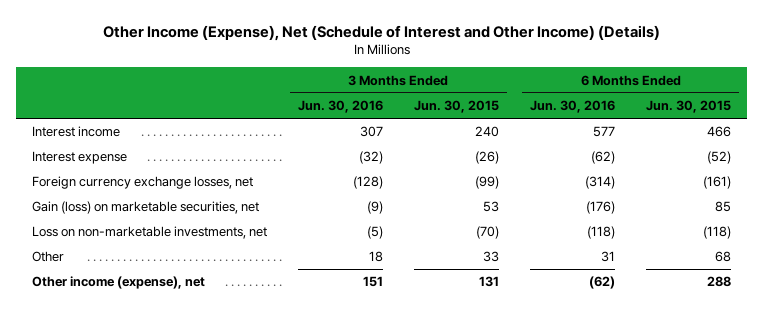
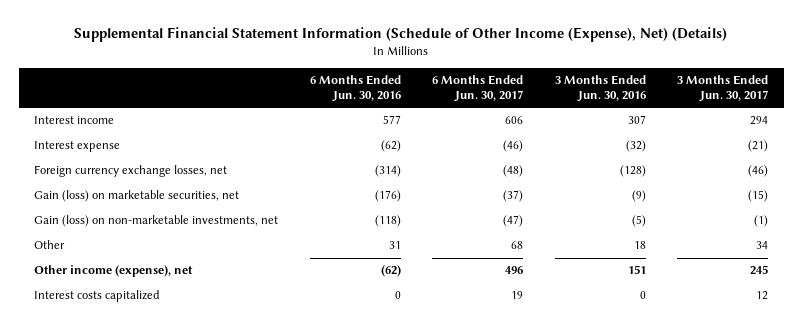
[102,24,660,41] Other Income (Expense), Net (Schedule of Interest and Other Income) (Details) -> [74,27,728,43] Supplemental Financial Statement Information (Schedule of Other Income (Expense), Net) (Details)
[414,100,500,114] Jun. 30, 2015 -> none
[646,100,732,114] Jun. 30, 2015 -> none
none -> [432,75,524,103] 6 Months Ended Jun. 30, 2017
none -> [676,75,768,103] 3 Months Ended Jun. 30, 2017
[31,226,267,240] Loss on non-marketable investments, net -> [34,215,279,228] Gain (loss) on non-marketable investments, net
none -> [34,290,161,303] Interest costs capitalized

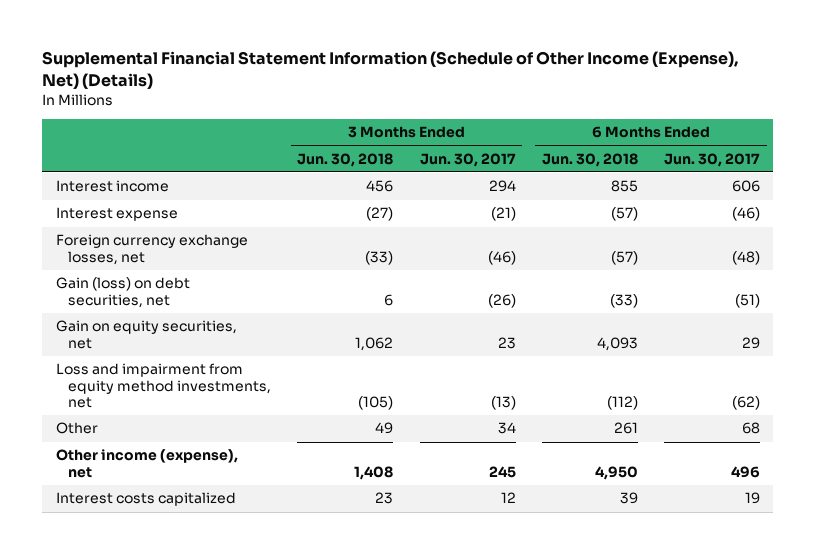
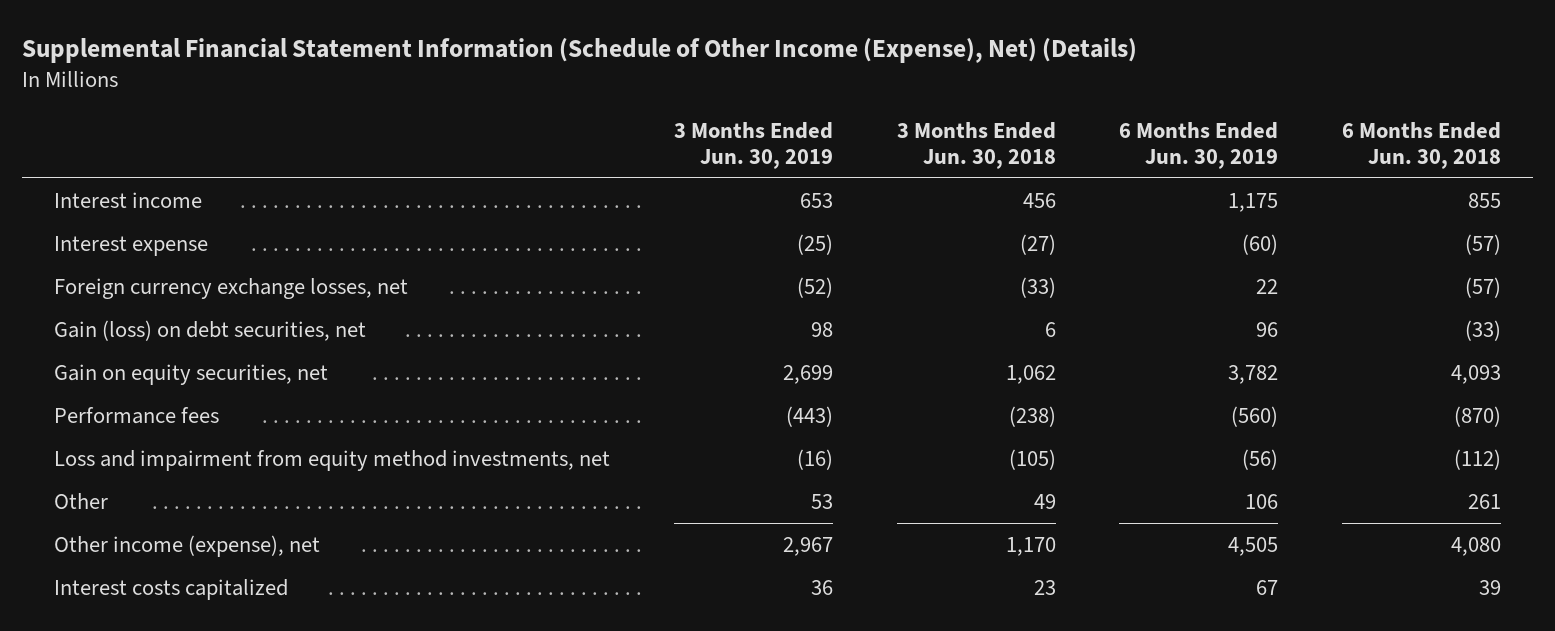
[419,152,516,167] Jun. 30, 2017 -> none
[664,152,761,167] Jun. 30, 2017 -> none
none -> [673,121,833,169] 3 Months Ended Jun. 30, 2019
none -> [1119,121,1279,169] 6 Months Ended Jun. 30, 2019
none -> [54,406,220,424] Performance fees
[354,465,394,480] 1,408 -> [1005,536,1056,556] 1,170
[594,465,638,480] 4,950 -> [1451,536,1502,556] 4,080

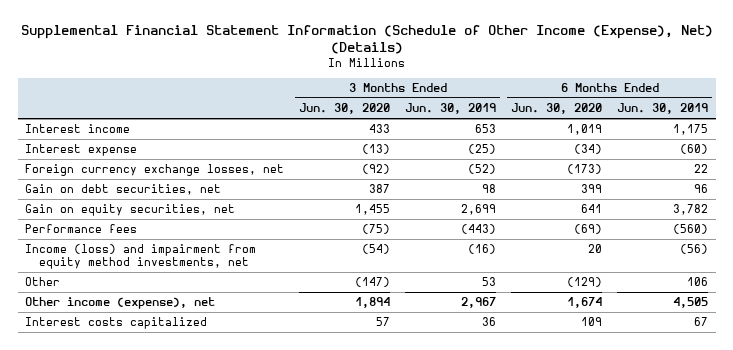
[896,121,1056,169] 3 Months Ended Jun. 30, 2018 -> none
[1342,121,1502,169] 6 Months Ended Jun. 30, 2018 -> none
none -> [299,103,391,115] Jun. 30, 2020
none -> [511,103,603,115] Jun. 30, 2020
[54,319,367,341] Gain (loss) on debt securities, net -> [25,184,222,196] Gain on debt securities, net
[54,449,611,471] Loss and impairment from equity method investments, net -> [25,244,257,270] Income (loss) and impairment from equity method investments, net

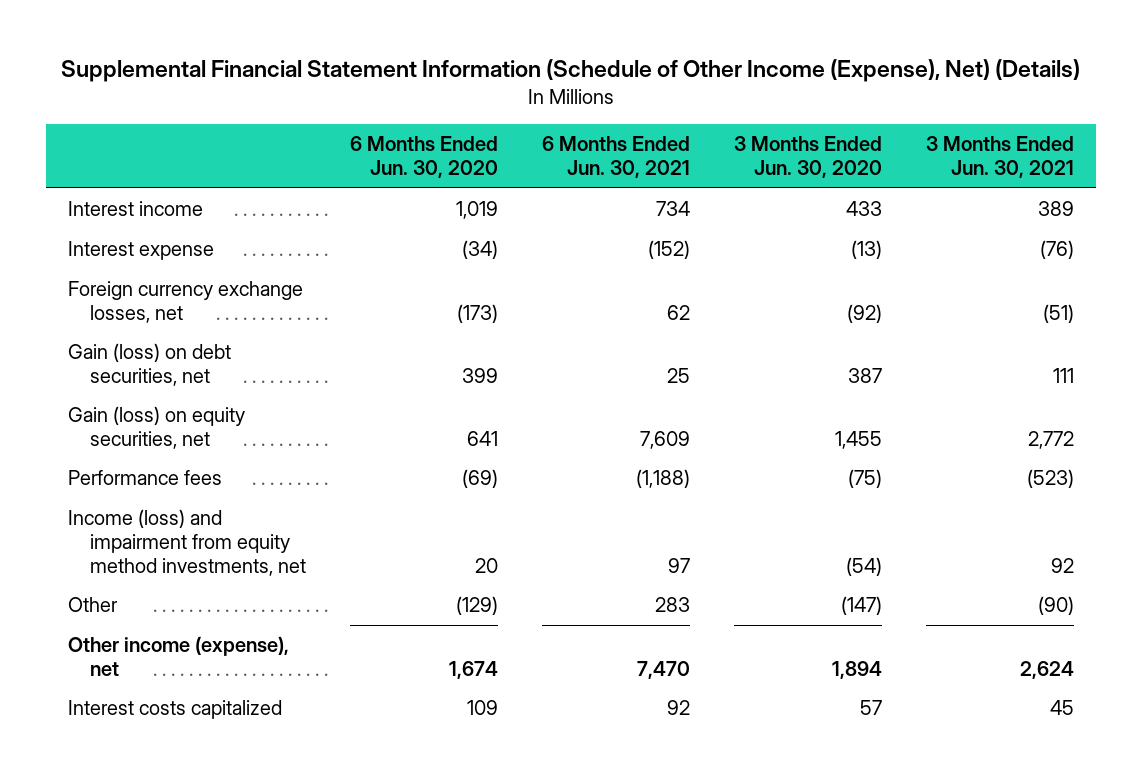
[405,103,497,115] Jun. 30, 2019 -> none
[617,103,709,115] Jun. 30, 2019 -> none
none -> [542,136,691,179] 6 Months Ended Jun. 30, 2021
none -> [926,136,1075,179] 3 Months Ended Jun. 30, 2021
[25,184,222,196] Gain on debt securities, net -> [67,343,231,386] Gain (loss) on debt securities, net
[25,204,236,217] Gain on equity securities, net -> [67,406,245,449] Gain (loss) on equity securities, net

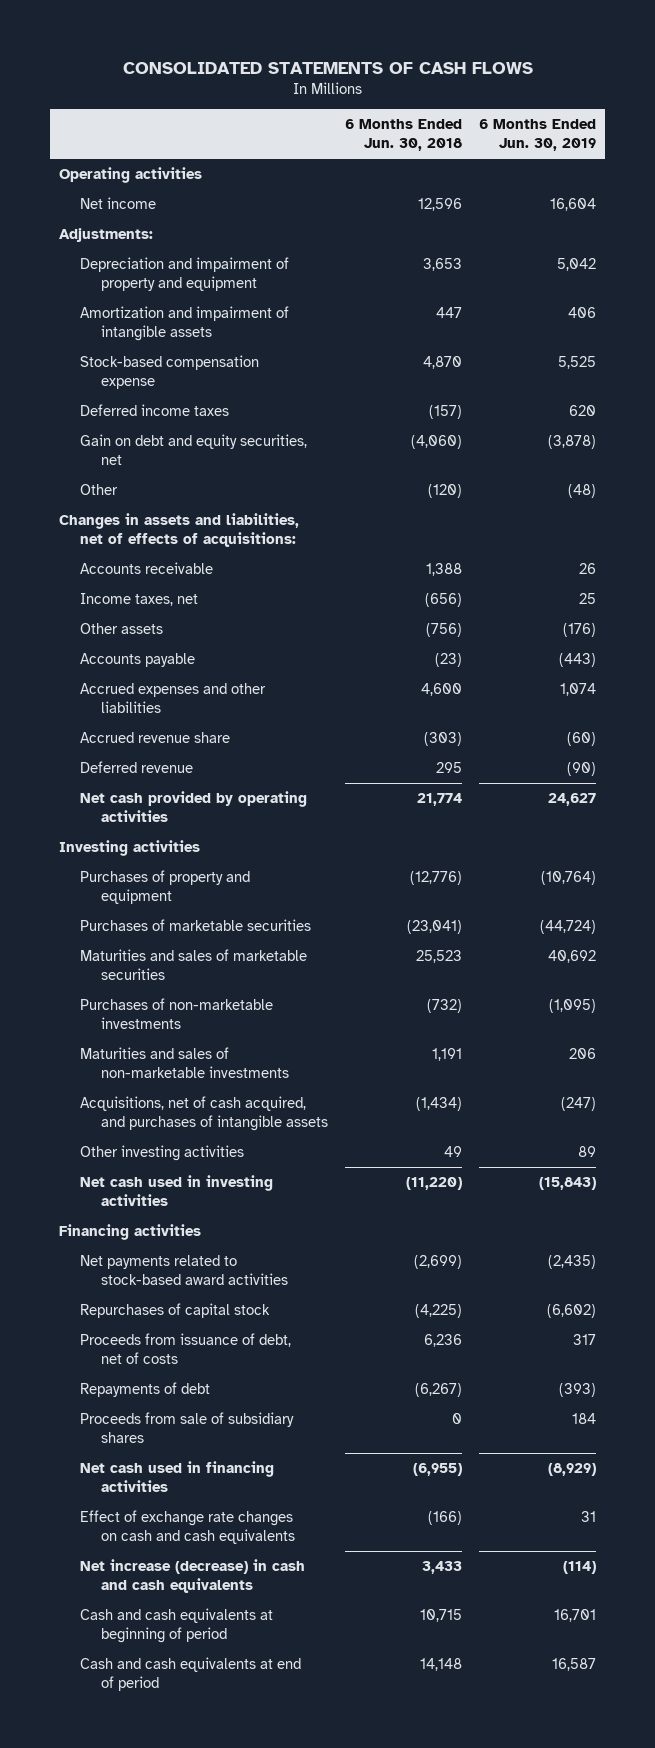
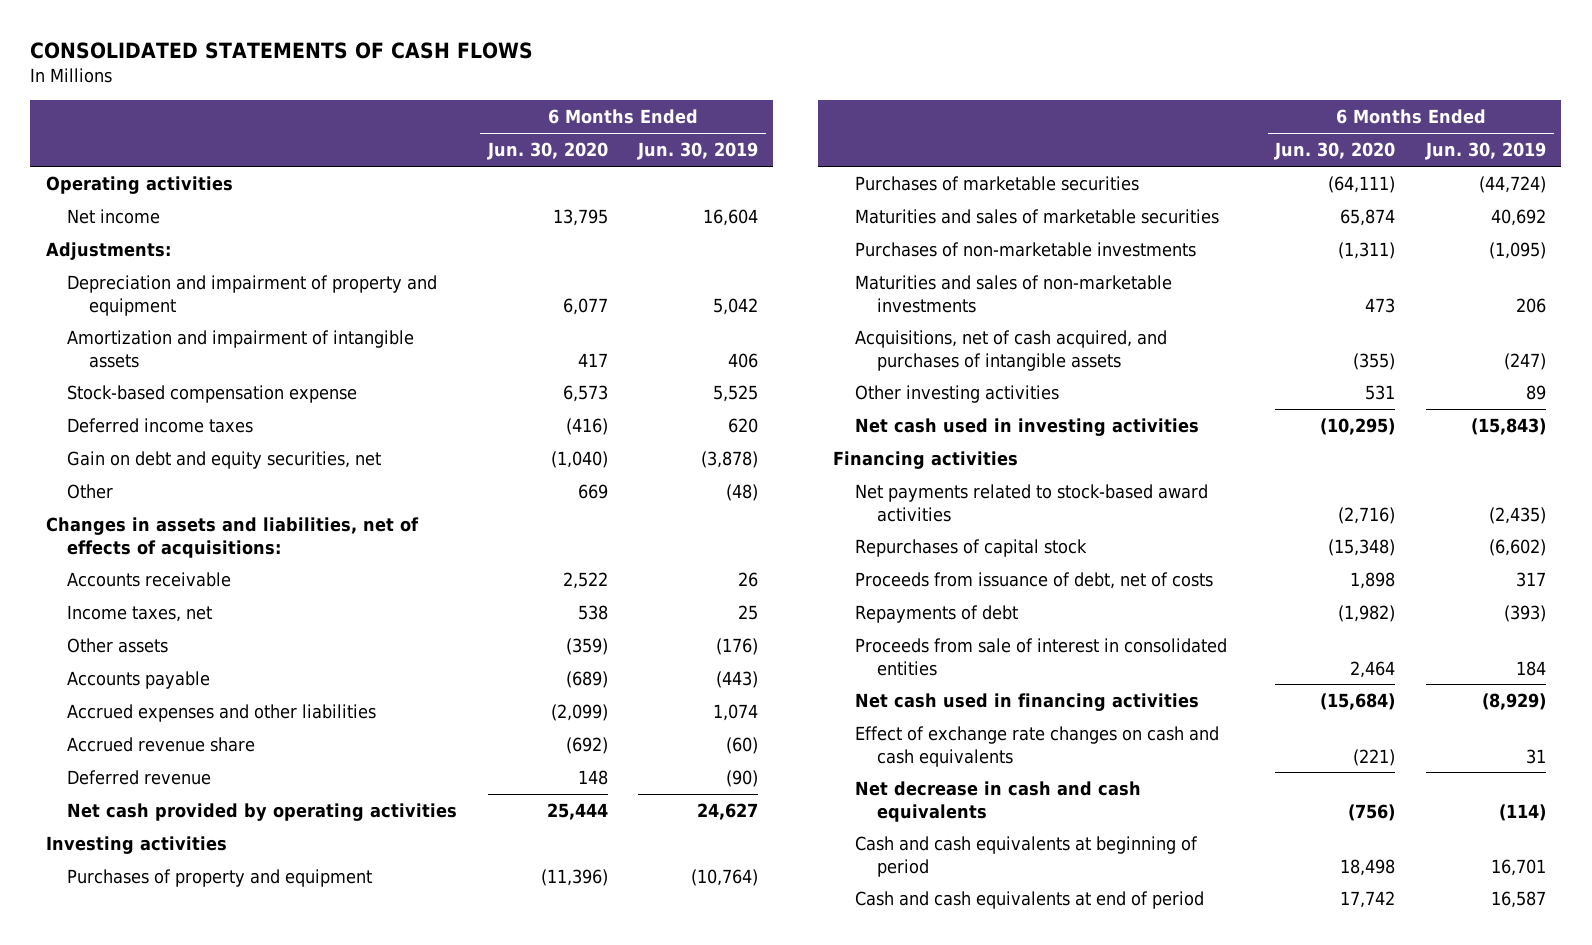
[345,119,463,152] 6 Months Ended Jun. 30, 2018 -> none
none -> [486,142,608,161] Jun. 30, 2020
[79,1412,294,1443] Proceeds from sale of subsidiary shares -> [855,637,1228,676] Proceeds from sale of interest in consolidated entities
[79,1559,305,1593] Net increase (decrease) in cash and cash equivalents -> [855,780,1142,822] Net decrease in cash and cash equivalents

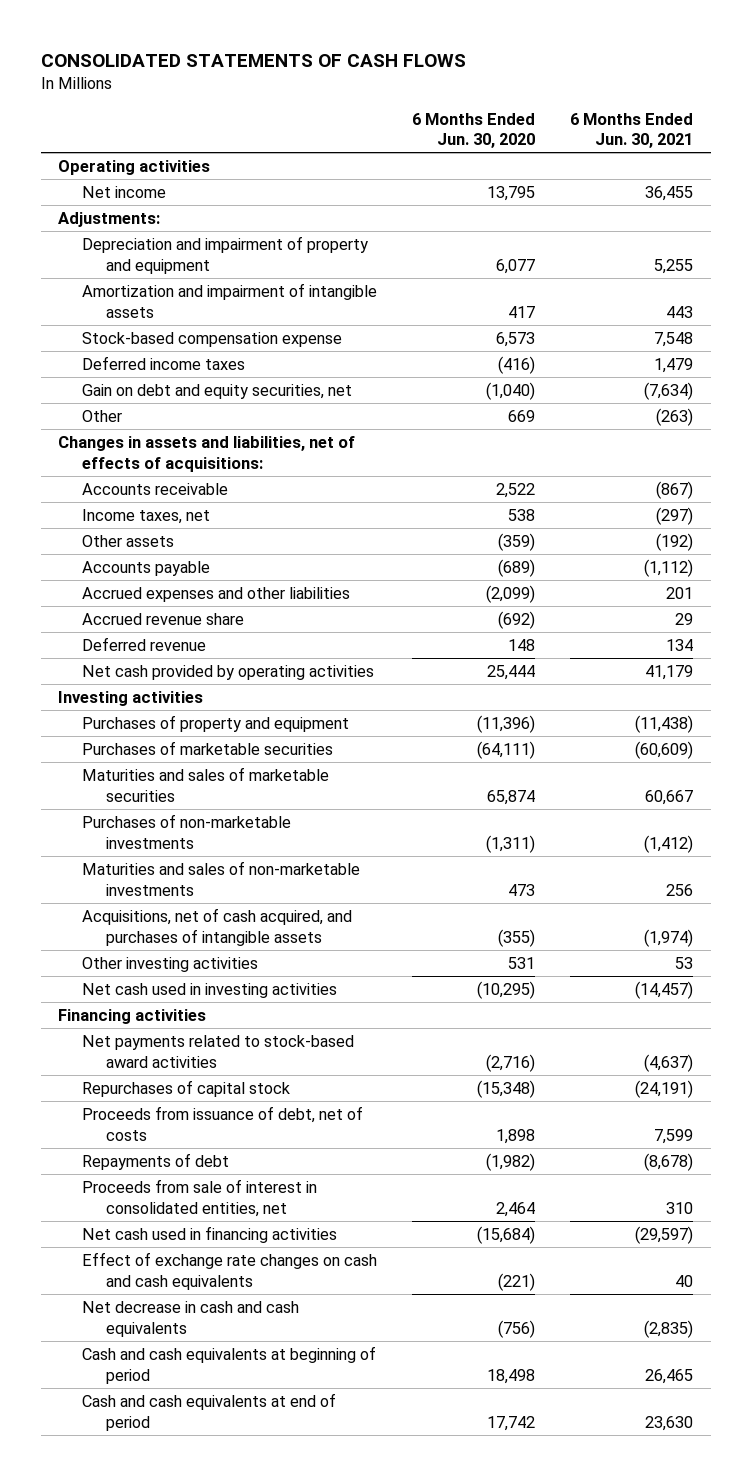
[637,142,759,161] Jun. 30, 2019 -> none
none -> [570,112,694,149] 6 Months Ended Jun. 30, 2021
[855,637,1228,676] Proceeds from sale of interest in consolidated entities -> [82,1178,318,1217] Proceeds from sale of interest in consolidated entities, net

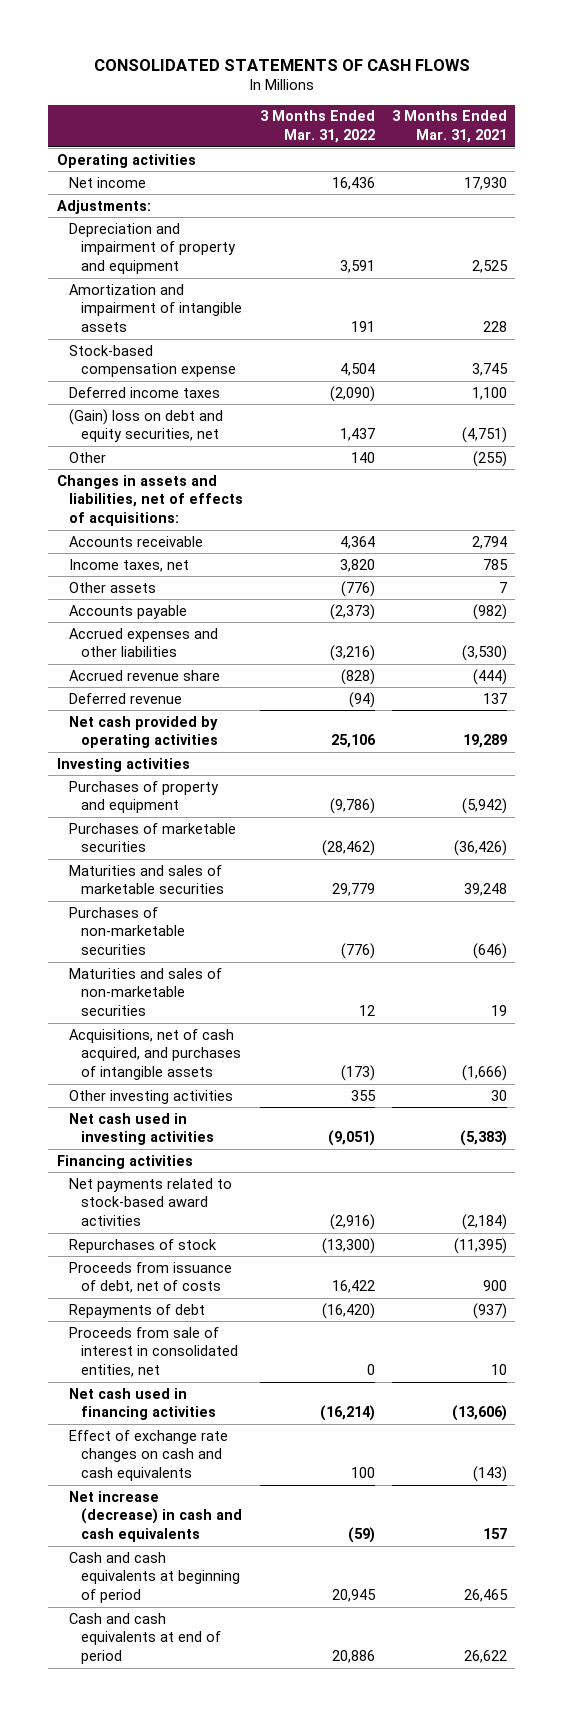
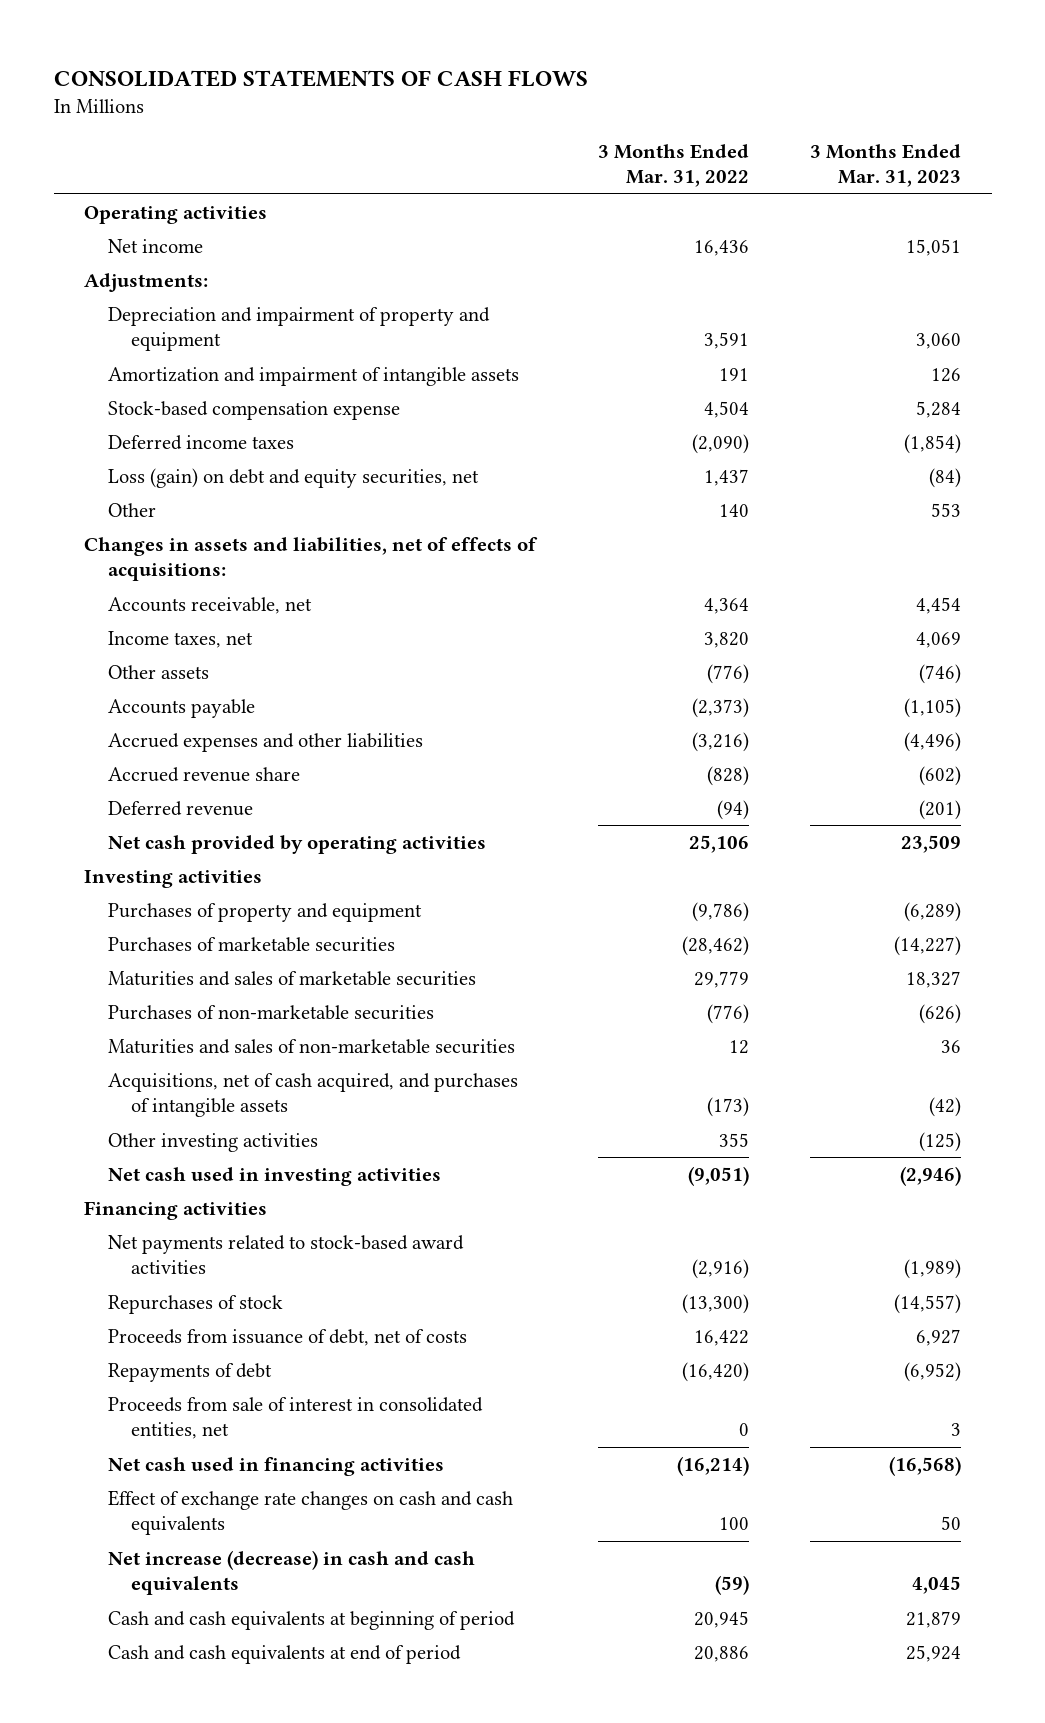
[391,110,507,144] 3 Months Ended Mar. 31, 2021 -> none
none -> [810,143,962,188] 3 Months Ended Mar. 31, 2023
[68,408,223,443] (Gain) loss on debt and equity securities, net -> [107,467,479,488] Loss (gain) on debt and equity securities, net
[68,535,203,547] Accounts receivable -> [107,596,312,614] Accounts receivable, net

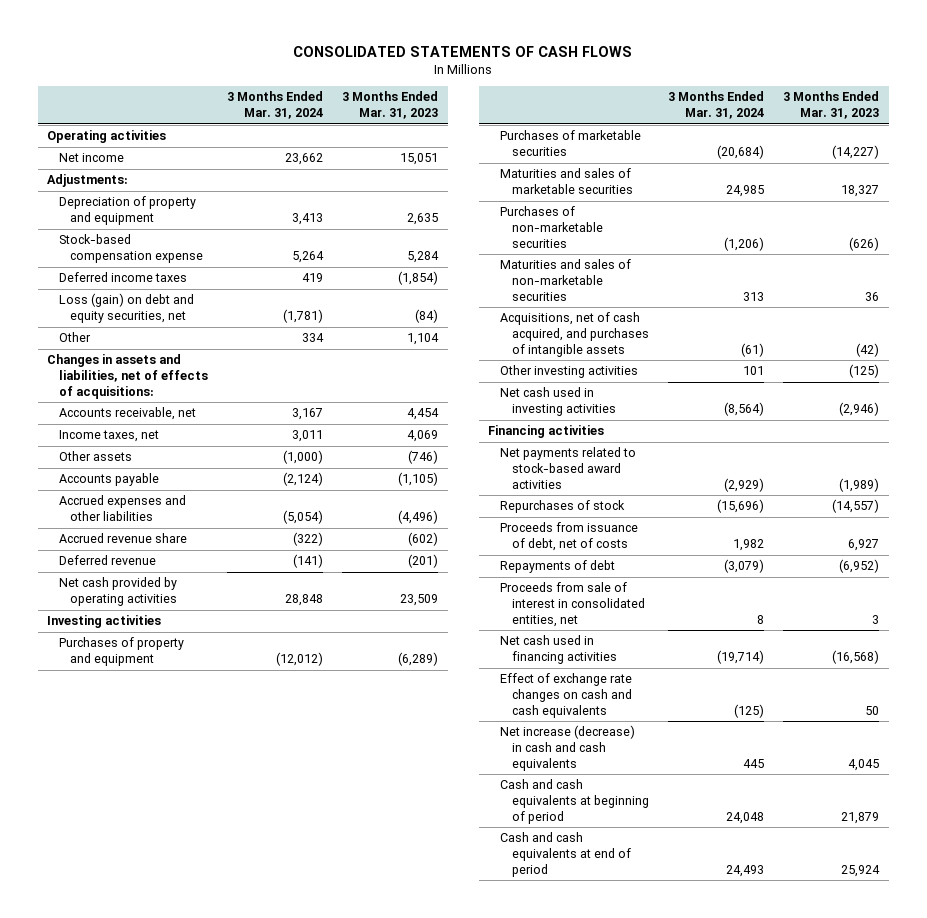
[597,143,749,188] 3 Months Ended Mar. 31, 2022 -> none
none -> [226,91,323,120] 3 Months Ended Mar. 31, 2024
[107,366,519,386] Amortization and impairment of intangible assets -> none
[107,306,490,352] Depreciation and impairment of property and equipment -> [58,196,196,226] Depreciation of property and equipment
[916,333,962,350] 3,060 -> [407,213,439,226] 2,635
[931,502,962,517] 553 -> [407,333,440,346] 1,104

